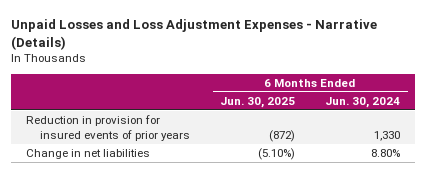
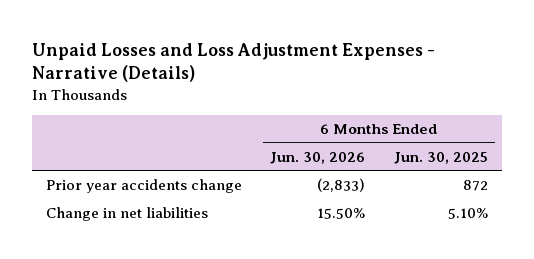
[325,96,401,108] Jun. 30, 2024 -> none
none -> [270,151,366,164] Jun. 30, 2026
[26,115,191,141] Reduction in provision for insured events of prior years -> none
none -> [46,179,243,194] Prior year accidents change
[258,148,296,161] (5.10%) -> [447,208,488,220] 5.10%

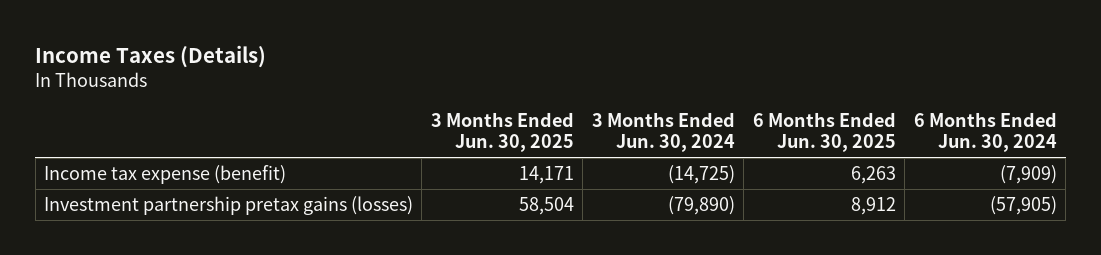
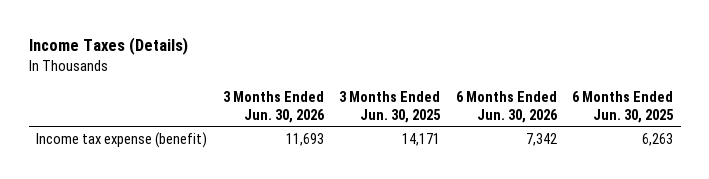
[591,111,735,153] 3 Months Ended Jun. 30, 2024 -> none
[913,111,1057,153] 6 Months Ended Jun. 30, 2024 -> none
none -> [222,91,325,123] 3 Months Ended Jun. 30, 2026
none -> [455,91,558,123] 6 Months Ended Jun. 30, 2026
[43,196,413,216] Investment partnership pretax gains (losses) -> none

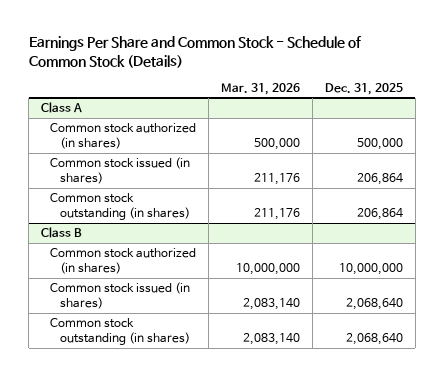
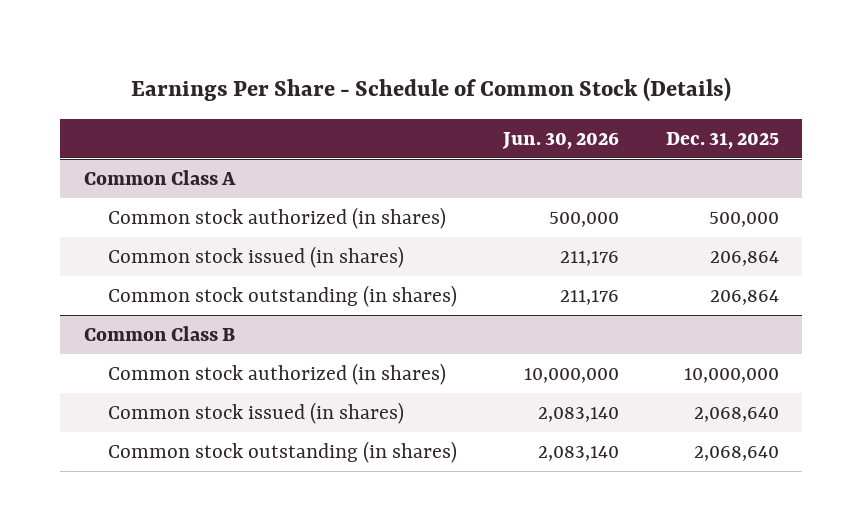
[28,36,362,68] Earnings Per Share and Common Stock - Schedule of Common Stock (Details) -> [131,76,732,102] Earnings Per Share - Schedule of Common Stock (Details)
[221,82,301,95] Mar. 31, 2026 -> none
none -> [502,131,620,149] Jun. 30, 2026
[41,102,83,114] Class A -> [83,170,236,186] Common Class A
[41,227,83,239] Class B -> [83,326,235,342] Common Class B

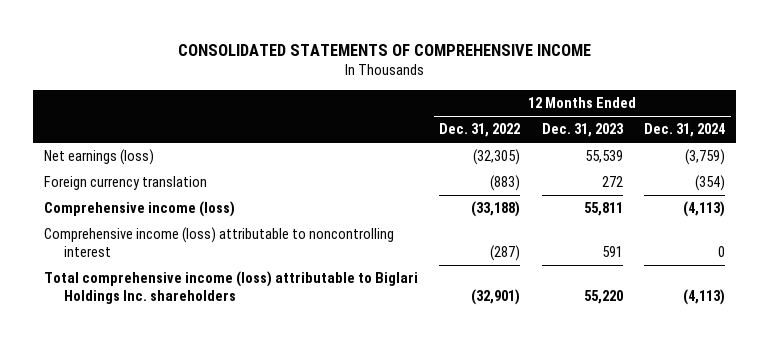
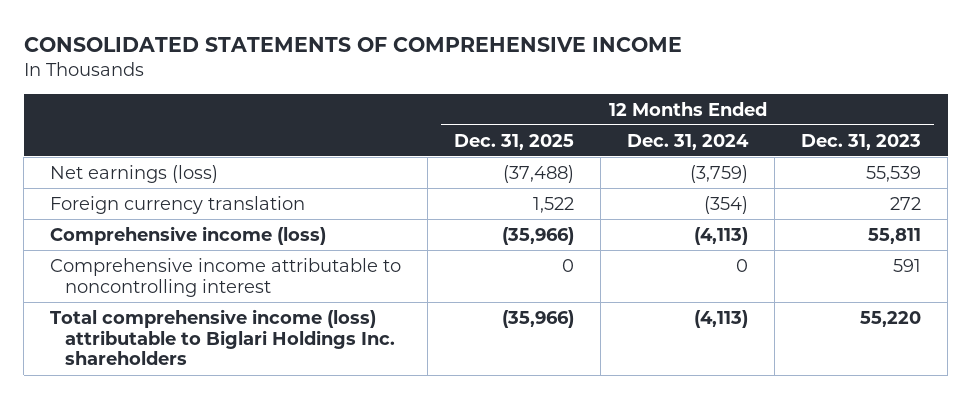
[439,123,521,138] Dec. 31, 2022 -> none
none -> [454,133,575,150] Dec. 31, 2025
[43,227,394,257] Comprehensive income (loss) attributable to noncontrolling interest -> [50,257,402,297] Comprehensive income attributable to noncontrolling interest

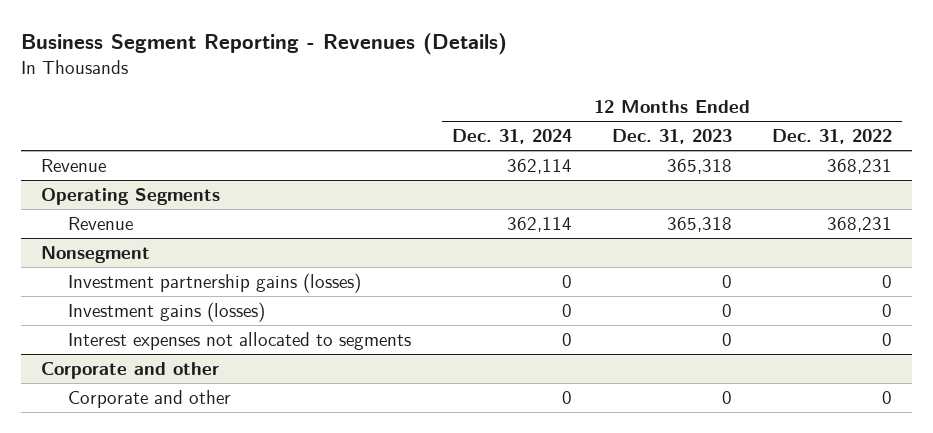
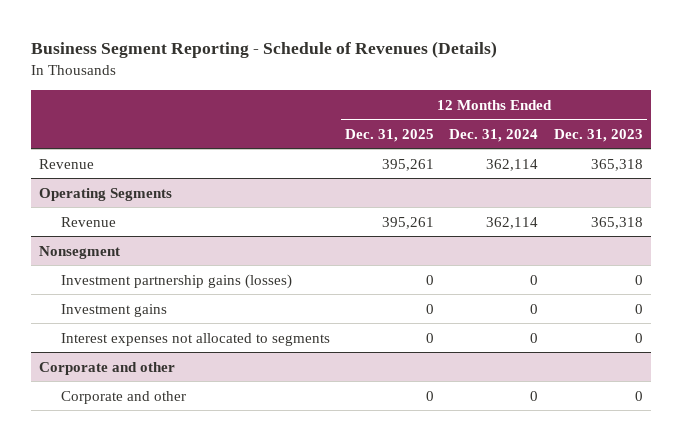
[20,33,507,56] Business Segment Reporting - Revenues (Details) -> [30,41,497,59] Business Segment Reporting - Schedule of Revenues (Details)
[772,129,893,145] Dec. 31, 2022 -> none
none -> [345,128,435,142] Dec. 31, 2025
[68,301,266,322] Investment gains (losses) -> [60,303,167,317] Investment gains

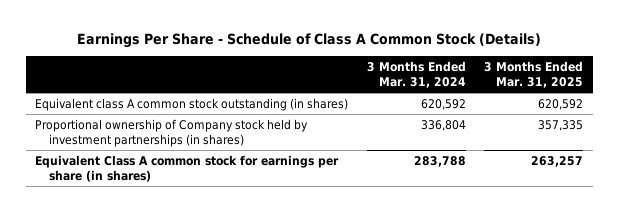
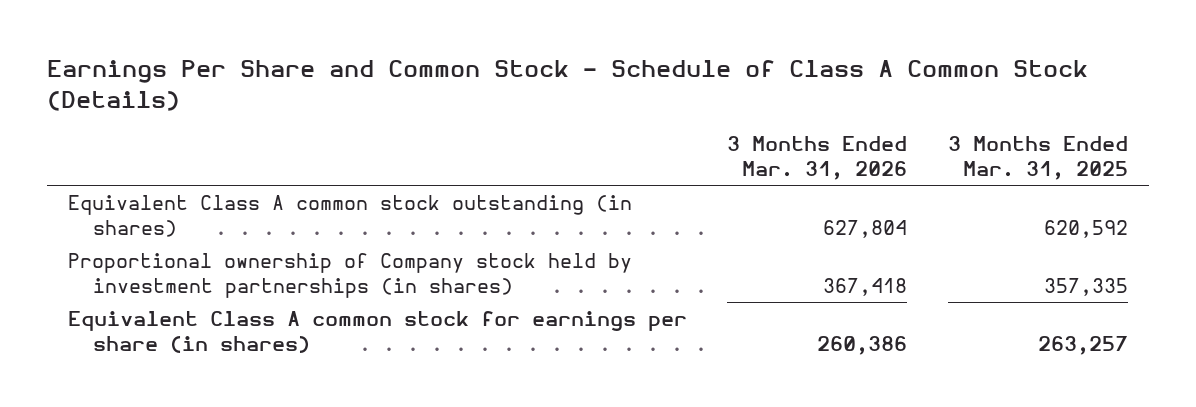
[77,33,542,49] Earnings Per Share - Schedule of Class A Common Stock (Details) -> [47,60,1089,111] Earnings Per Share and Common Stock - Schedule of Class A Common Stock (Details)
[366,61,466,89] 3 Months Ended Mar. 31, 2024 -> none
none -> [727,136,908,181] 3 Months Ended Mar. 31, 2026
[34,97,348,111] Equivalent class A common stock outstanding (in shares) -> [67,194,632,237] Equivalent Class A common stock outstanding (in shares)

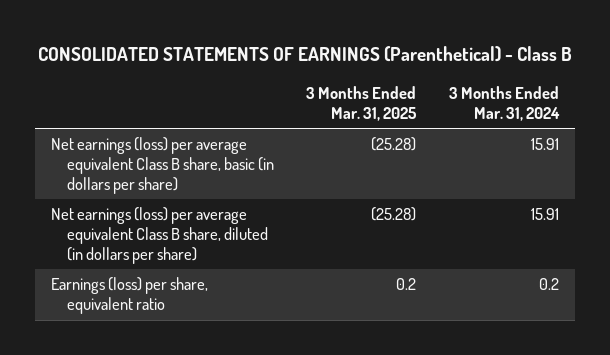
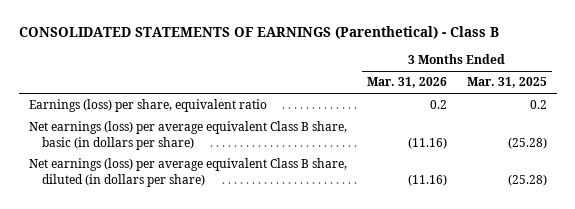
[448,85,560,121] 3 Months Ended Mar. 31, 2024 -> none
none -> [366,77,447,89] Mar. 31, 2026
[51,277,209,315] Earnings (loss) per share, equivalent ratio -> [28,99,267,113] Earnings (loss) per share, equivalent ratio

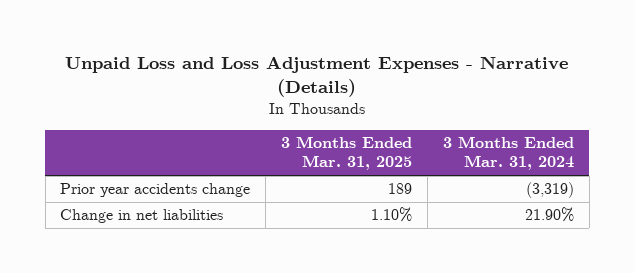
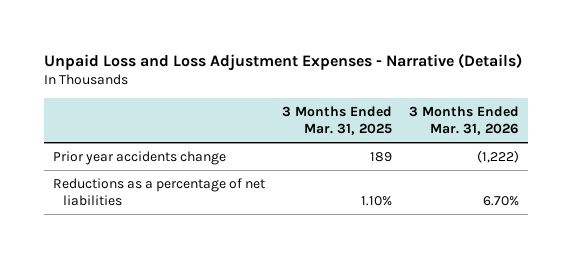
[443,135,575,171] 3 Months Ended Mar. 31, 2024 -> none
none -> [409,106,520,135] 3 Months Ended Mar. 31, 2026
[60,209,224,224] Change in net liabilities -> [52,177,265,206] Reductions as a percentage of net liabilities

